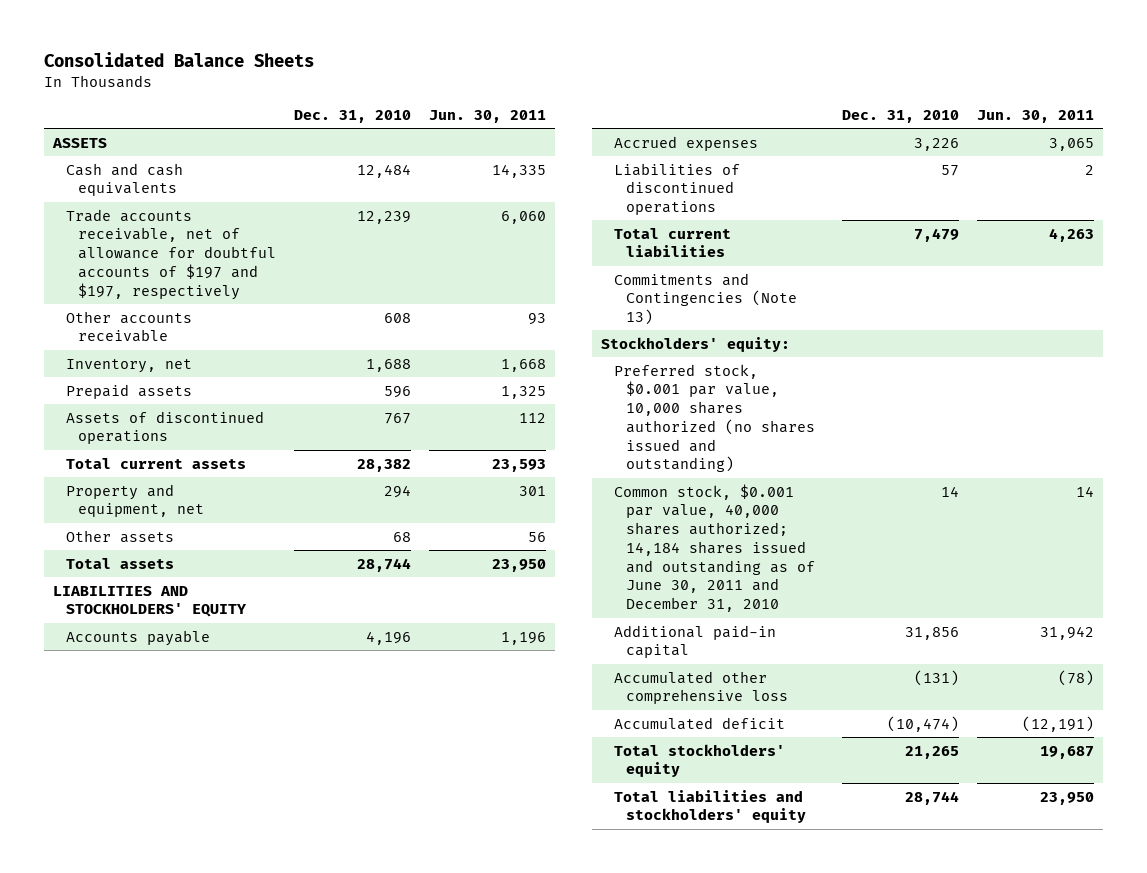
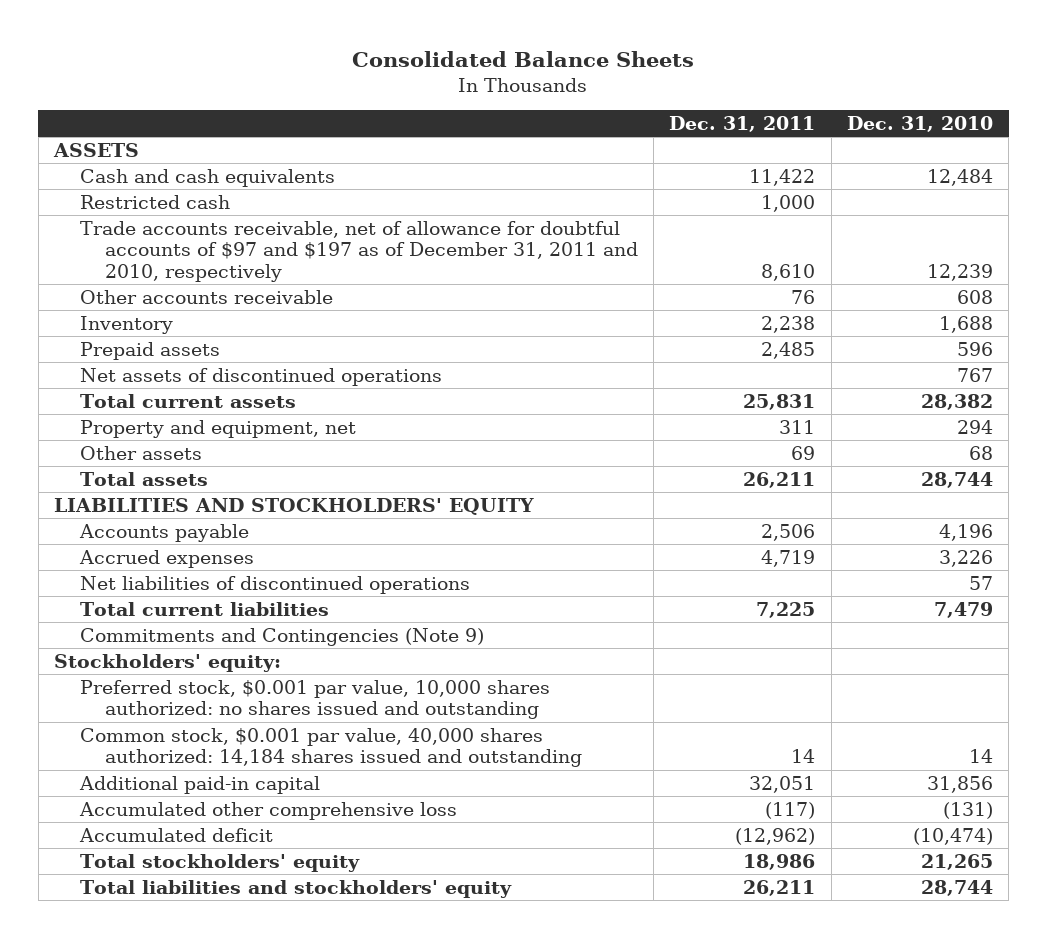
[429,109,547,123] Jun. 30, 2011 -> none
none -> [669,116,816,133] Dec. 31, 2011
none -> [79,194,230,209] Restricted cash
[65,208,277,300] Trade accounts receivable, net of allowance for doubtful accounts of $197 and $197, respectively -> [79,220,638,282] Trade accounts receivable, net of allowance for doubtful accounts of $97 and $197 as of December 31, 2011 and 2010, respectively
[65,358,192,373] Inventory, net -> [79,315,173,334] Inventory
[65,410,264,445] Assets of discontinued operations -> [79,367,442,386] Net assets of discontinued operations
[613,162,740,216] Liabilities of discontinued operations -> [79,575,470,594] Net liabilities of discontinued operations
[613,272,798,326] Commitments and Contingencies (Note 13) -> [79,627,484,646] Commitments and Contingencies (Note 9)
[613,363,816,473] Preferred stock, $0.001 par value, 10,000 shares authorized (no shares issued and outstanding) -> [79,679,550,720] Preferred stock, $0.001 par value, 10,000 shares authorized: no shares issued and outstanding
[613,483,816,613] Common stock, $0.001 par value, 40,000 shares authorized; 14,184 shares issued and outstanding as of June 30, 2011 and December 31, 2010 -> [79,727,582,768] Common stock, $0.001 par value, 40,000 shares authorized: 14,184 shares issued and outstanding

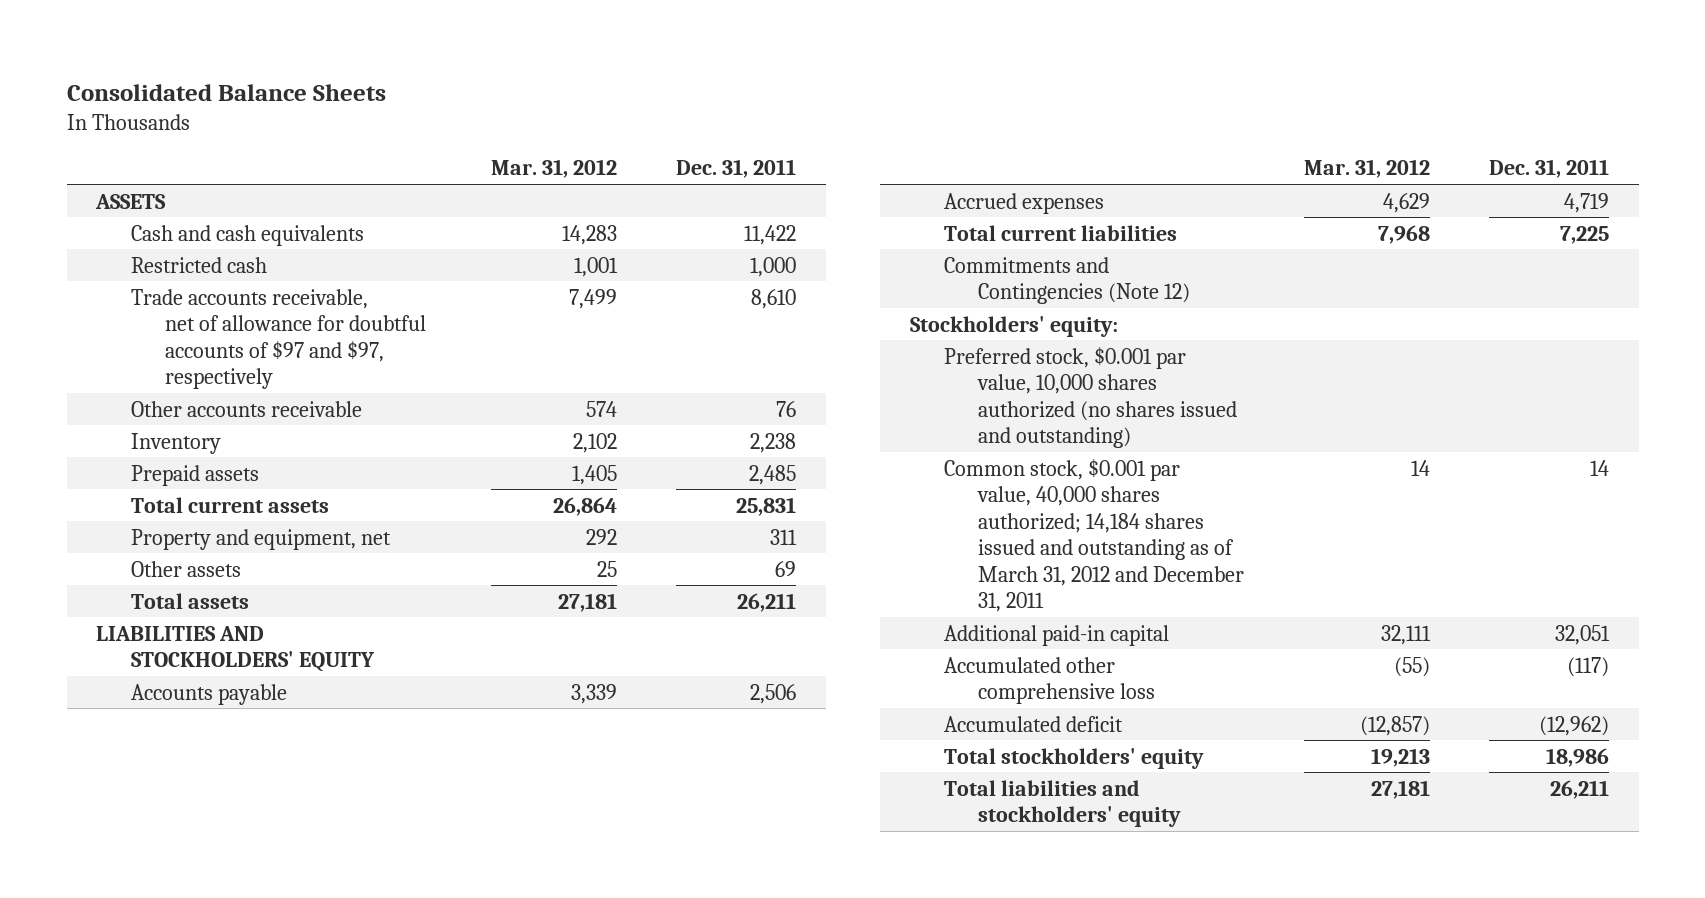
[846,116,993,133] Dec. 31, 2010 -> none
none -> [490,159,617,179] Mar. 31, 2012
[79,220,638,282] Trade accounts receivable, net of allowance for doubtful accounts of $97 and $197 as of December 31, 2011 and 2010, respectively -> [130,288,427,390] Trade accounts receivable, net of allowance for doubtful accounts of $97 and $97, respectively
[79,367,442,386] Net assets of discontinued operations -> none
[79,575,470,594] Net liabilities of discontinued operations -> none
[79,627,484,646] Commitments and Contingencies (Note 9) -> [943,256,1191,305] Commitments and Contingencies (Note 12)
[79,679,550,720] Preferred stock, $0.001 par value, 10,000 shares authorized: no shares issued and outstanding -> [943,346,1238,449] Preferred stock, $0.001 par value, 10,000 shares authorized (no shares issued and outstanding)
[79,727,582,768] Common stock, $0.001 par value, 40,000 shares authorized: 14,184 shares issued and outstanding -> [943,458,1245,613] Common stock, $0.001 par value, 40,000 shares authorized; 14,184 shares issued and outstanding as of March 31, 2012 and December 31, 2011

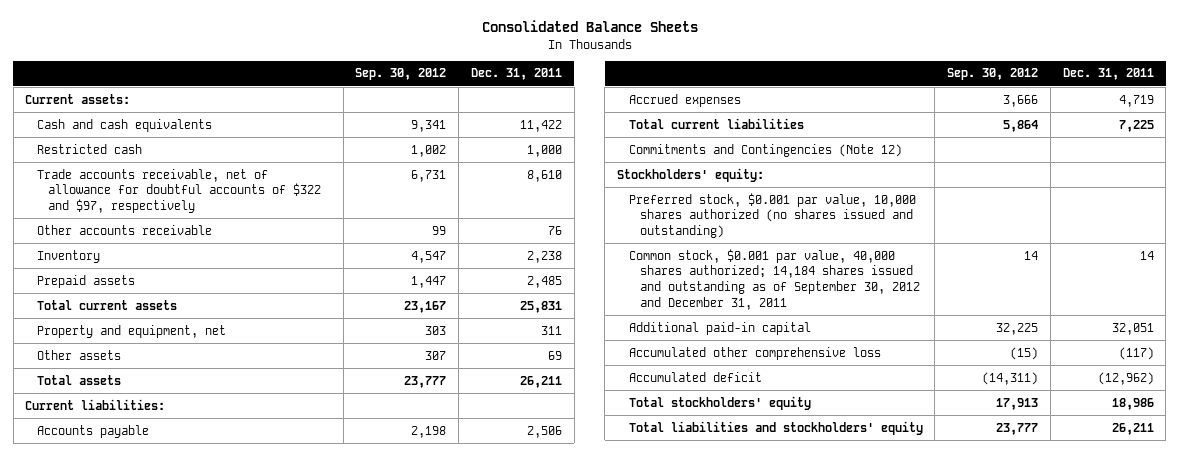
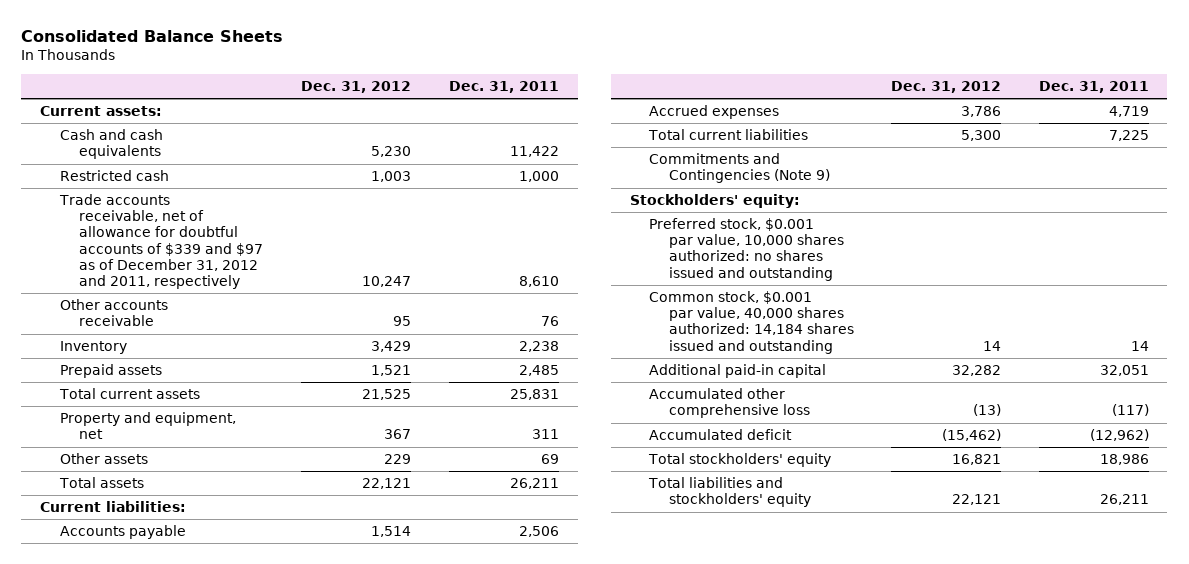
[355,68,447,81] Sep. 30, 2012 -> none
none -> [301,80,412,93] Dec. 31, 2012
[36,168,322,214] Trade accounts receivable, net of allowance for doubtful accounts of $322 and $97, respectively -> [58,194,264,290] Trade accounts receivable, net of allowance for doubtful accounts of $339 and $97 as of December 31, 2012 and 2011, respectively
[628,143,902,157] Commitments and Contingencies (Note 12) -> [649,153,830,184] Commitments and Contingencies (Note 9)
[628,192,916,239] Preferred stock, $0.001 par value, 10,000 shares authorized (no shares issued and outstanding) -> [649,218,844,281] Preferred stock, $0.001 par value, 10,000 shares authorized: no shares issued and outstanding
[628,248,921,310] Common stock, $0.001 par value, 40,000 shares authorized; 14,184 shares issued and outstanding as of September 30, 2012 and December 31, 2011 -> [649,291,854,354] Common stock, $0.001 par value, 40,000 shares authorized: 14,184 shares issued and outstanding

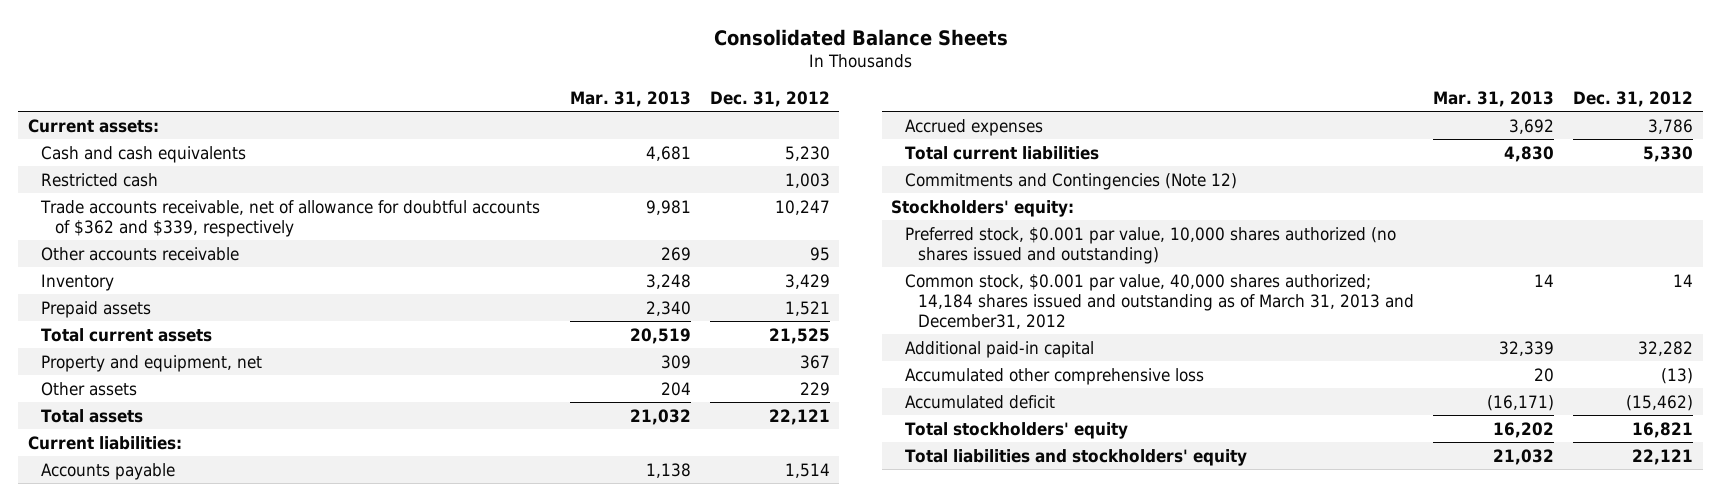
[448,80,559,93] Dec. 31, 2011 -> none
none -> [569,90,691,107] Mar. 31, 2013
[58,194,264,290] Trade accounts receivable, net of allowance for doubtful accounts of $339 and $97 as of December 31, 2012 and 2011, respectively -> [40,199,541,237] Trade accounts receivable, net of allowance for doubtful accounts of $362 and $339, respectively
[961,130,1002,142] 5,300 -> [1643,145,1694,162] 5,330
[649,153,830,184] Commitments and Contingencies (Note 9) -> [904,172,1237,190] Commitments and Contingencies (Note 12)
[649,218,844,281] Preferred stock, $0.001 par value, 10,000 shares authorized: no shares issued and outstanding -> [904,226,1396,264] Preferred stock, $0.001 par value, 10,000 shares authorized (no shares issued and outstanding)
[649,291,854,354] Common stock, $0.001 par value, 40,000 shares authorized: 14,184 shares issued and outstanding -> [904,273,1414,329] Common stock, $0.001 par value, 40,000 shares authorized; 14,184 shares issued and outstanding as of March 31, 2013 and December31, 2012

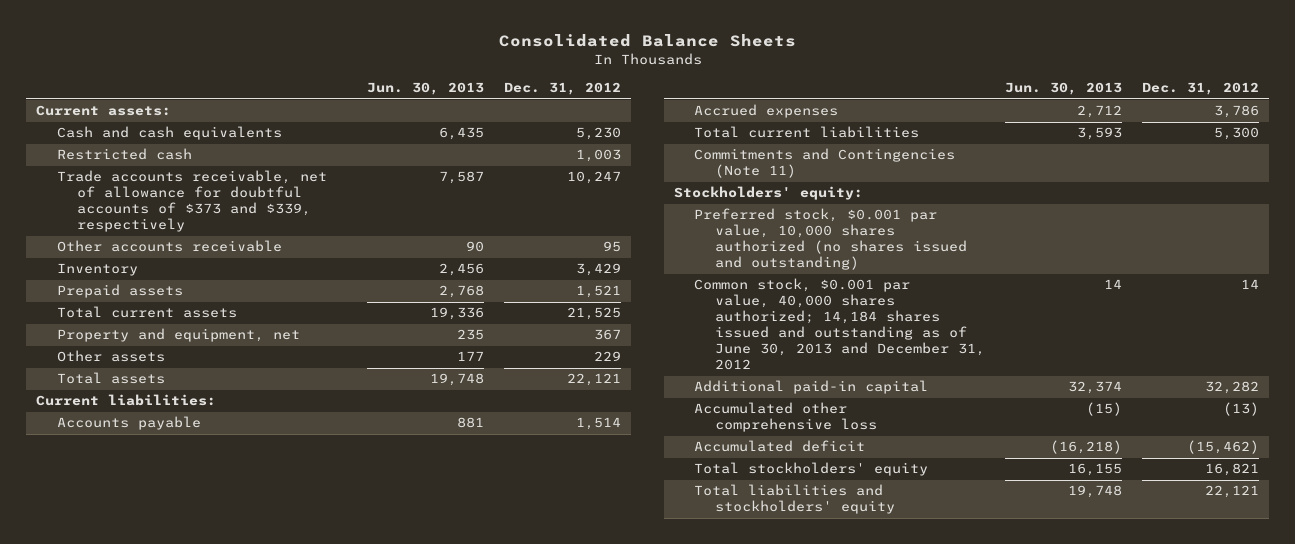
[569,90,691,107] Mar. 31, 2013 -> none
none -> [367,82,485,96] Jun. 30, 2013
[40,199,541,237] Trade accounts receivable, net of allowance for doubtful accounts of $362 and $339, respectively -> [56,170,327,233] Trade accounts receivable, net of allowance for doubtful accounts of $373 and $339, respectively
[1643,145,1694,162] 5,330 -> [1213,127,1259,141] 5,300
[904,172,1237,190] Commitments and Contingencies (Note 12) -> [694,148,956,179] Commitments and Contingencies (Note 11)
[904,273,1414,329] Common stock, $0.001 par value, 40,000 shares authorized; 14,184 shares issued and outstanding as of March 31, 2013 and December31, 2012 -> [694,278,985,371] Common stock, $0.001 par value, 40,000 shares authorized; 14,184 shares issued and outstanding as of June 30, 2013 and December 31, 2012

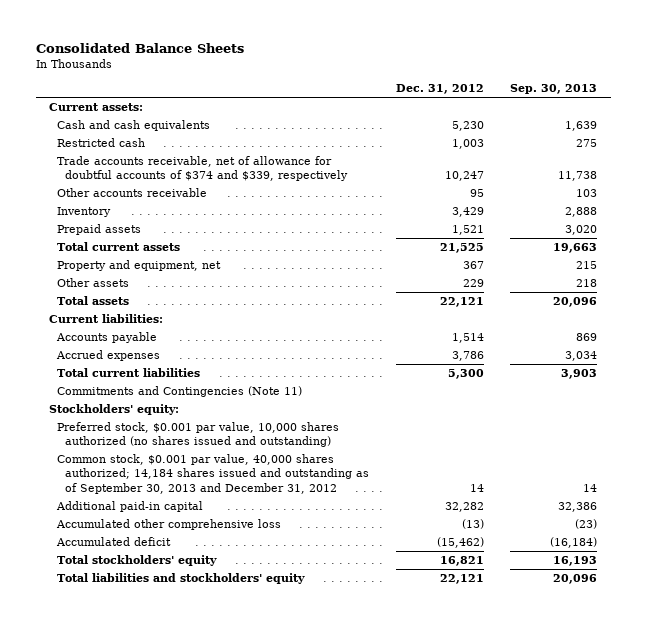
[367,82,485,96] Jun. 30, 2013 -> none
none -> [510,84,598,95] Sep. 30, 2013
[56,170,327,233] Trade accounts receivable, net of allowance for doubtful accounts of $373 and $339, respectively -> [57,156,349,182] Trade accounts receivable, net of allowance for doubtful accounts of $374 and $339, respectively
[694,278,985,371] Common stock, $0.001 par value, 40,000 shares authorized; 14,184 shares issued and outstanding as of June 30, 2013 and December 31, 2012 -> [57,454,370,494] Common stock, $0.001 par value, 40,000 shares authorized; 14,184 shares issued and outstanding as of September 30, 2013 and December 31, 2012

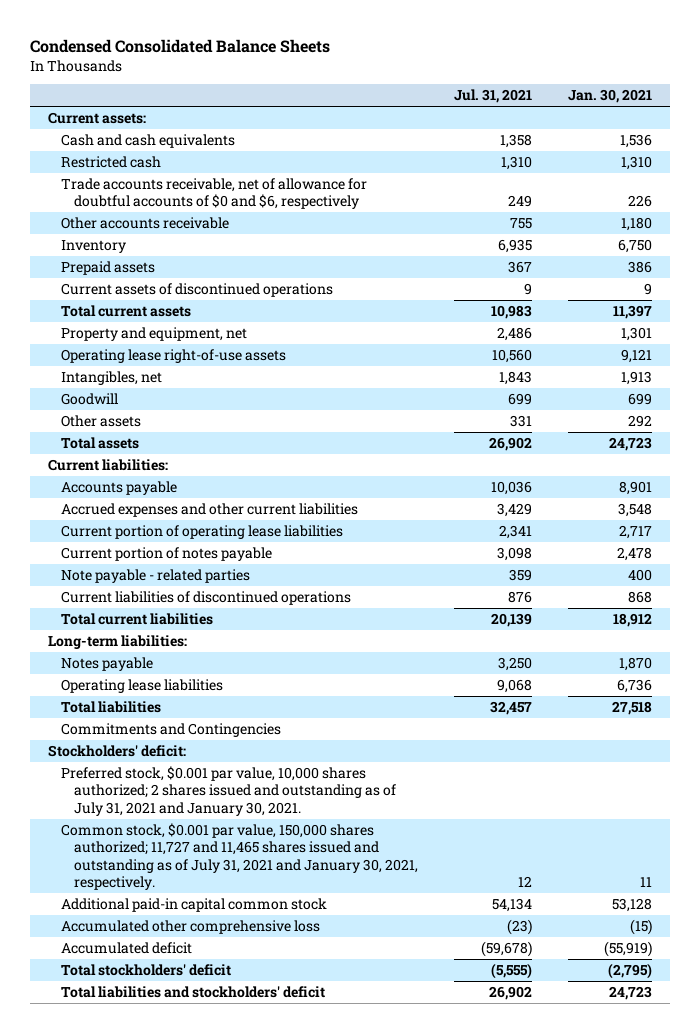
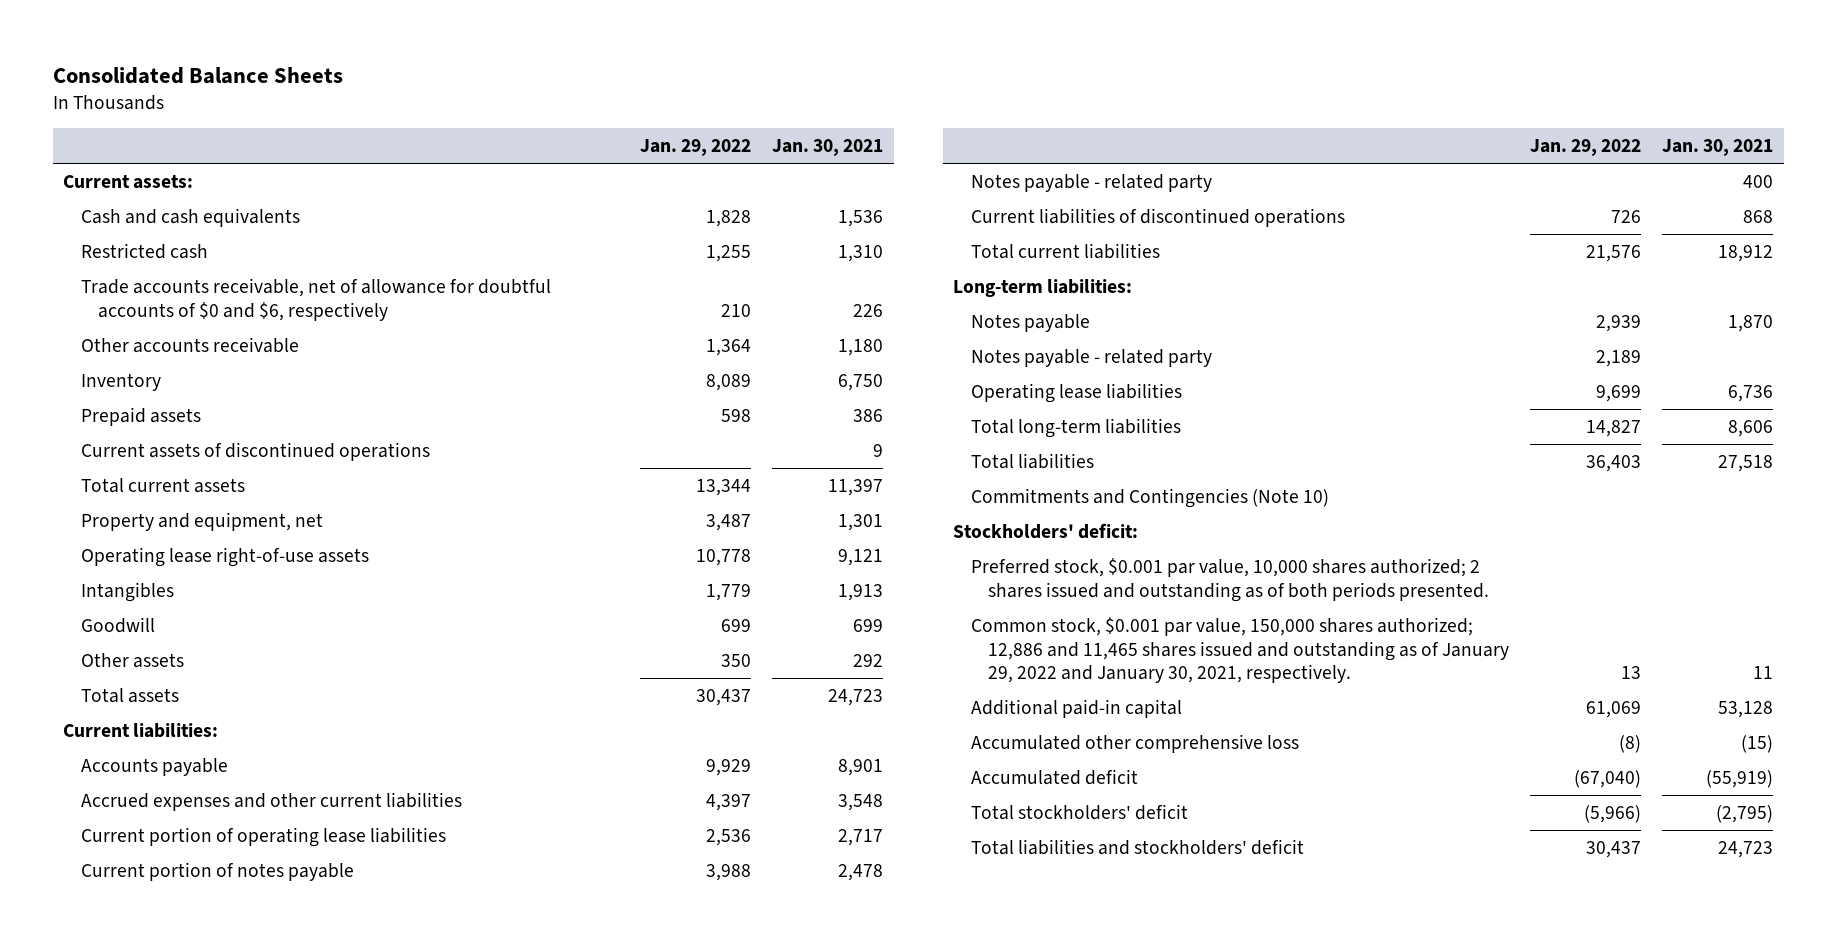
[30,38,331,53] Condensed Consolidated Balance Sheets -> [52,66,343,84] Consolidated Balance Sheets
[454,89,533,104] Jul. 31, 2021 -> none
none -> [640,139,752,157] Jan. 29, 2022
[61,370,163,385] Intangibles, net -> [80,581,174,602] Intangibles
[61,568,251,583] Note payable - related parties -> [970,173,1212,192] Notes payable - related party
none -> [970,348,1212,367] Notes payable - related party
none -> [970,417,1181,438] Total long-term liabilities
[61,722,282,737] Commitments and Contingencies -> [970,487,1329,508] Commitments and Contingencies (Note 10)
[61,765,397,816] Preferred stock, $0.001 par value, 10,000 shares authorized; 2 shares issued and outstanding as of July 31, 2021 and January 30, 2021. -> [970,557,1489,602] Preferred stock, $0.001 par value, 10,000 shares authorized; 2 shares issued and outstanding as of both periods presented.
[61,822,419,890] Common stock, $0.001 par value, 150,000 shares authorized; 11,727 and 11,465 shares issued and outstanding as of July 31, 2021 and January 30, 2021, respectively. -> [970,616,1509,684] Common stock, $0.001 par value, 150,000 shares authorized; 12,886 and 11,465 shares issued and outstanding as of January 29, 2022 and January 30, 2021, respectively.
[61,897,328,912] Additional paid-in capital common stock -> [970,698,1182,718] Additional paid-in capital

